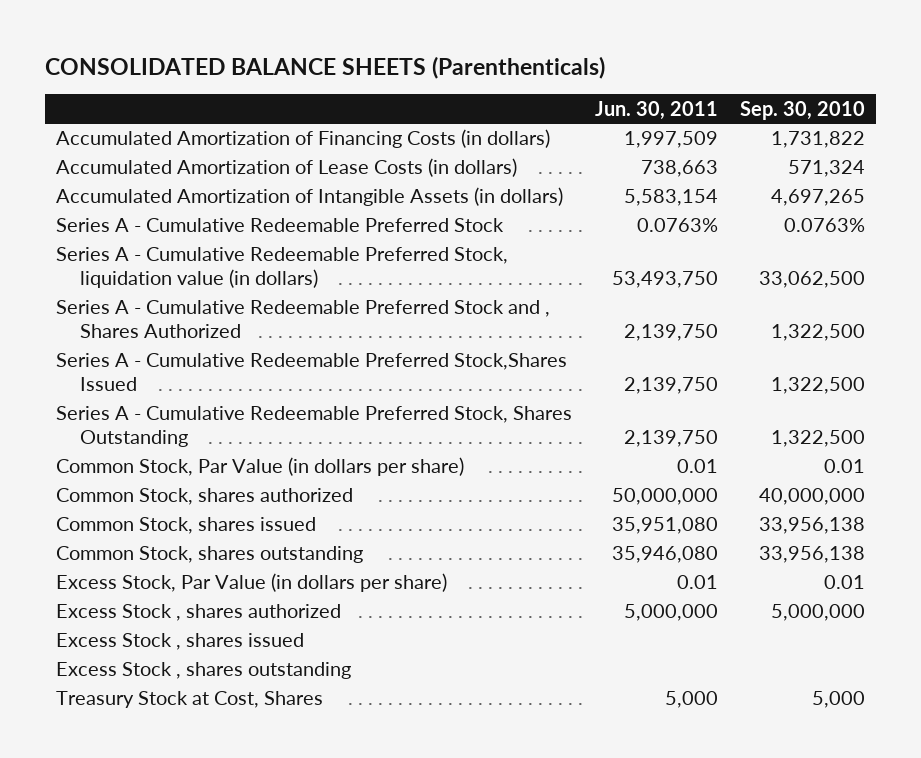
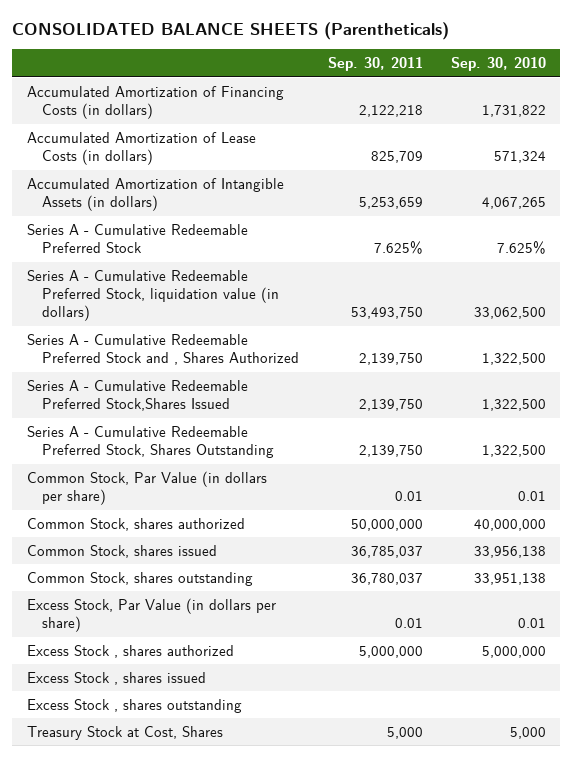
[44,55,605,79] CONSOLIDATED BALANCE SHEETS (Parenthenticals) -> [12,21,450,40] CONSOLIDATED BALANCE SHEETS (Parentheticals)
[594,100,718,120] Jun. 30, 2011 -> none
none -> [327,57,423,72] Sep. 30, 2011
[771,189,866,207] 4,697,265 -> [481,197,546,210] 4,067,265
[784,218,866,233] 0.0763% -> [496,241,546,255] 7.625%
[759,546,866,564] 33,956,138 -> [473,572,546,585] 33,951,138

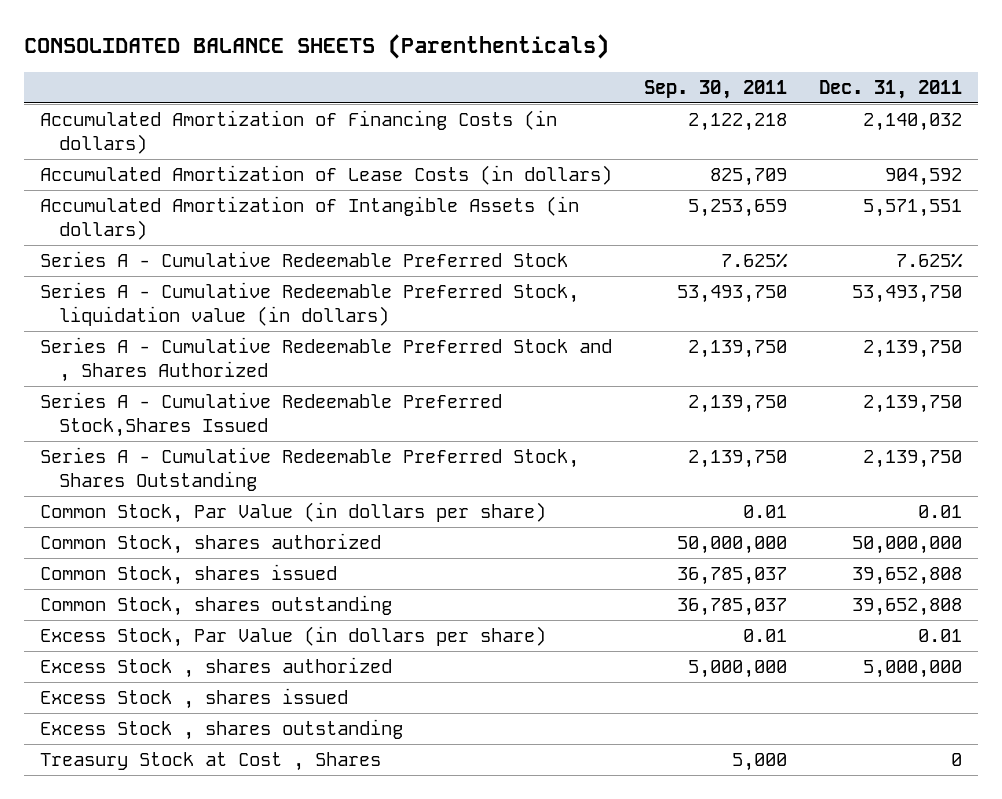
[12,21,450,40] CONSOLIDATED BALANCE SHEETS (Parentheticals) -> [24,34,610,60] CONSOLIDATED BALANCE SHEETS (Parenthenticals)
[450,57,546,72] Sep. 30, 2010 -> none
none -> [819,79,963,99] Dec. 31, 2011
[350,572,423,585] 36,780,037 -> [677,597,788,616] 36,785,037
[26,725,223,740] Treasury Stock at Cost, Shares -> [40,751,382,771] Treasury Stock at Cost , Shares

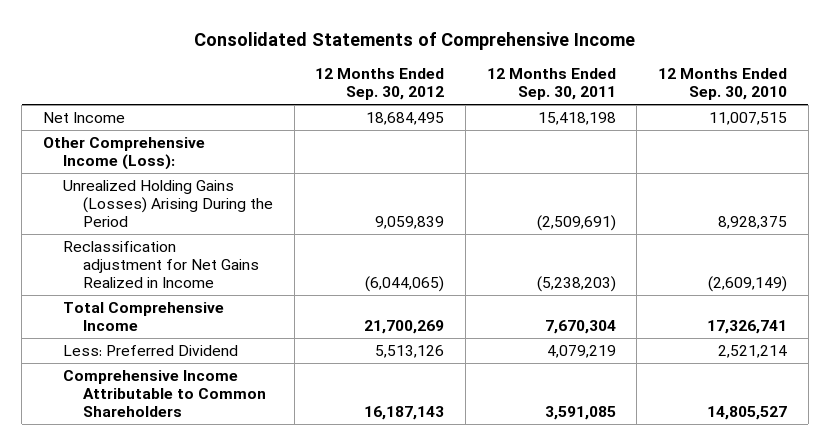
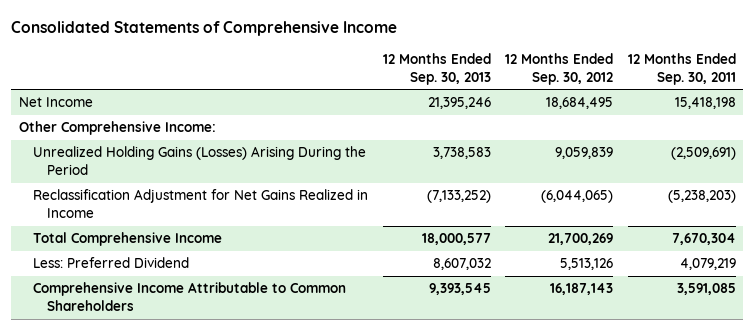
[657,68,787,101] 12 Months Ended Sep. 30, 2010 -> none
none -> [382,52,491,85] 12 Months Ended Sep. 30, 2013
[42,136,205,171] Other Comprehensive Income (Loss): -> [18,121,216,136] Other Comprehensive Income:
[62,240,260,289] Reclassification adjustment for Net Gains Realized in Income -> [32,189,368,219] Reclassification Adjustment for Net Gains Realized in Income

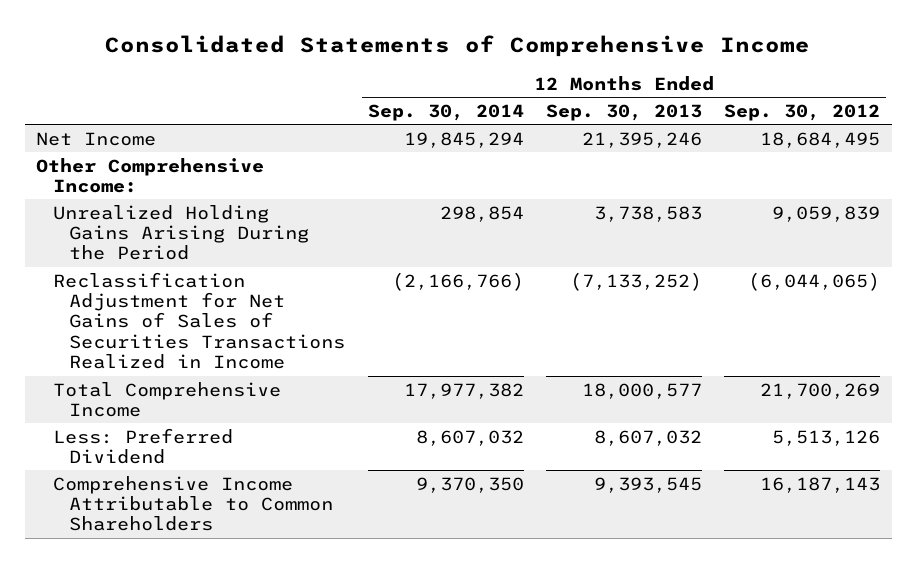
[627,52,736,85] 12 Months Ended Sep. 30, 2011 -> none
none -> [367,103,524,121] Sep. 30, 2014
[32,146,366,176] Unrealized Holding Gains (Losses) Arising During the Period -> [52,204,310,261] Unrealized Holding Gains Arising During the Period
[32,189,368,219] Reclassification Adjustment for Net Gains Realized in Income -> [52,271,346,370] Reclassification Adjustment for Net Gains of Sales of Securities Transactions Realized in Income

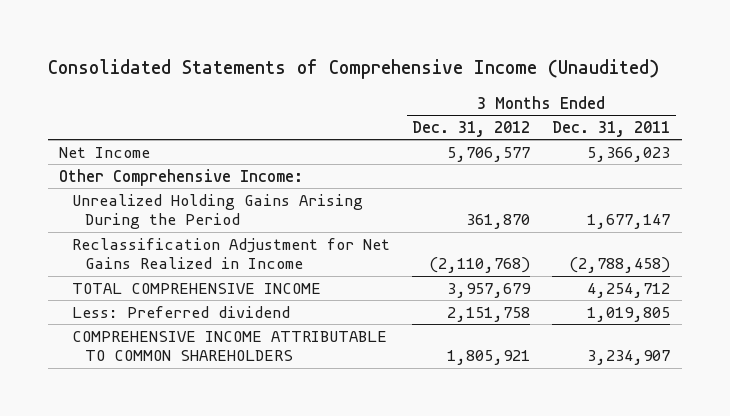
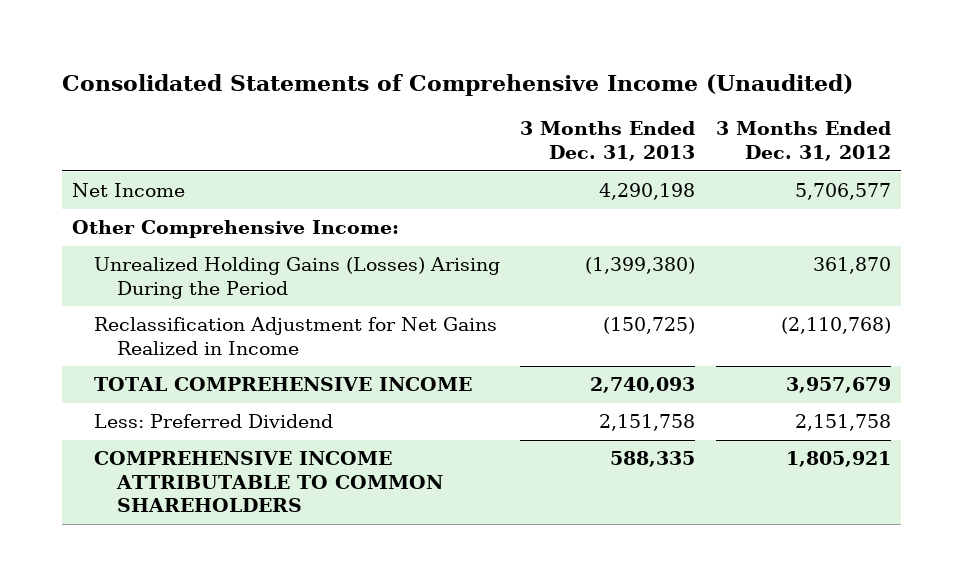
[552,121,671,138] Dec. 31, 2011 -> none
none -> [520,121,696,161] 3 Months Ended Dec. 31, 2013
[72,193,364,230] Unrealized Holding Gains Arising During the Period -> [94,257,501,299] Unrealized Holding Gains (Losses) Arising During the Period
[72,305,291,318] Less: Preferred dividend -> [94,414,334,429] Less: Preferred Dividend

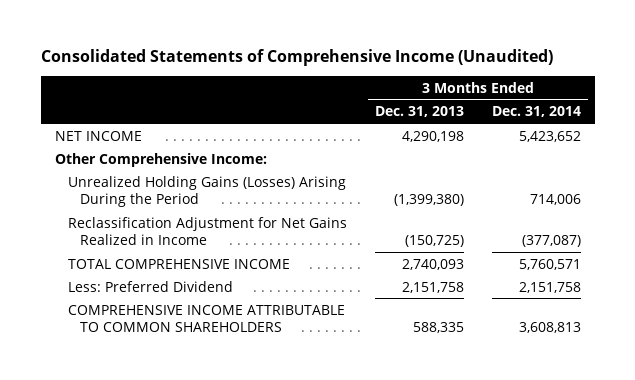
[715,121,891,161] 3 Months Ended Dec. 31, 2012 -> none
none -> [491,106,581,118] Dec. 31, 2014
[72,183,186,198] Net Income -> [54,130,142,141] NET INCOME

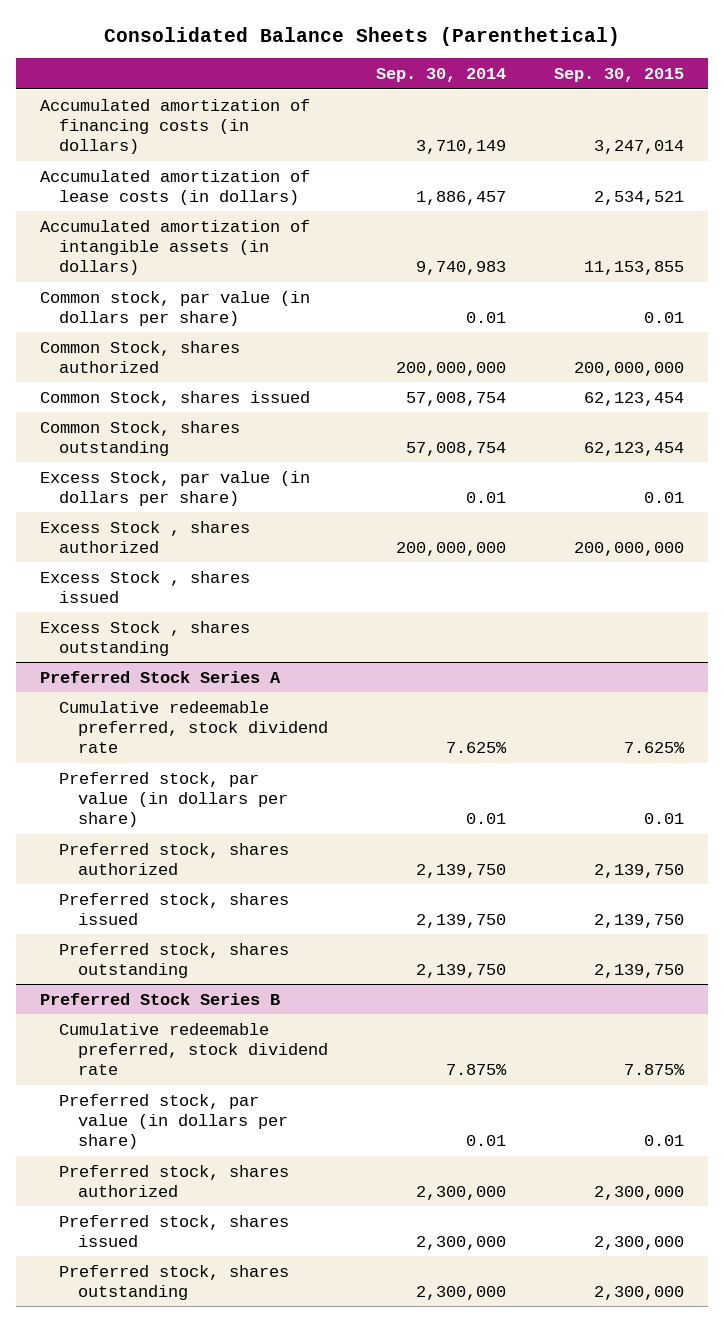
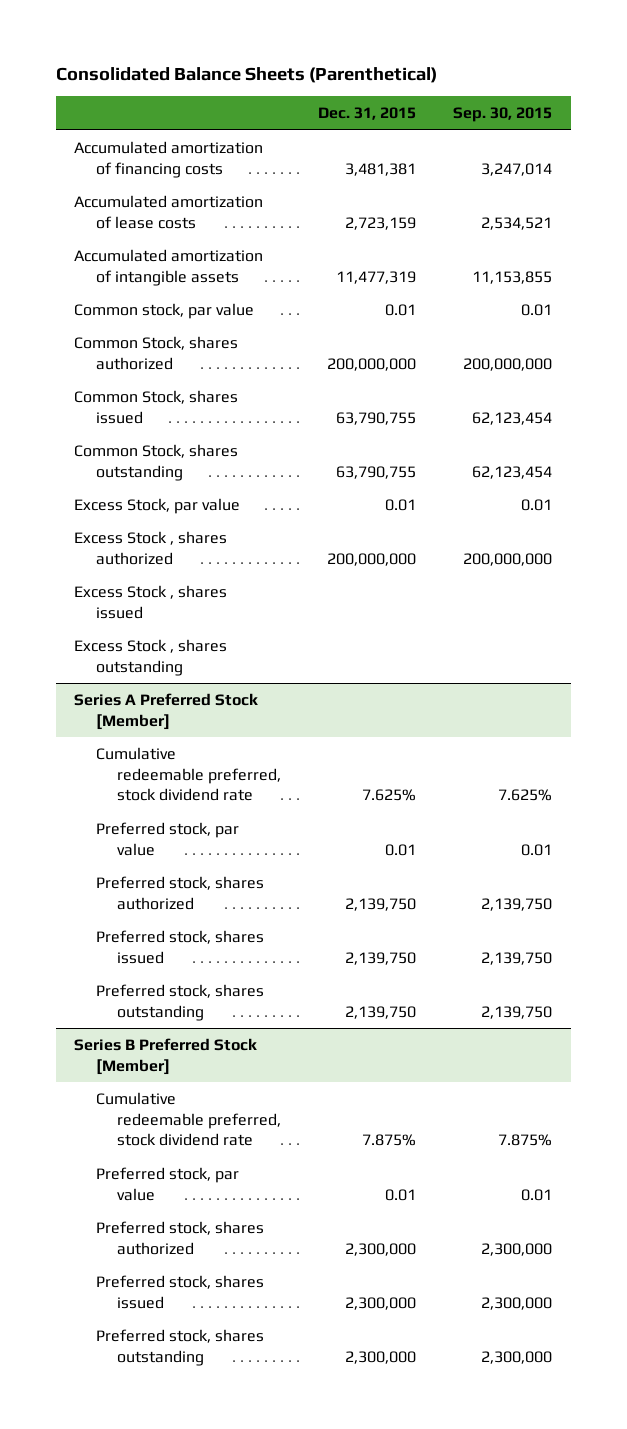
[376,68,507,83] Sep. 30, 2014 -> none
none -> [318,107,417,121] Dec. 31, 2015
[39,98,310,155] Accumulated amortization of financing costs (in dollars) -> [74,140,264,178] Accumulated amortization of financing costs
[39,169,310,205] Accumulated amortization of lease costs (in dollars) -> [74,194,264,229] Accumulated amortization of lease costs
[39,219,310,276] Accumulated amortization of intangible assets (in dollars) -> [74,248,264,286] Accumulated amortization of intangible assets
[39,290,310,326] Common stock, par value (in dollars per share) -> [74,302,255,319] Common stock, par value
[39,470,310,506] Excess Stock, par value (in dollars per share) -> [74,497,241,514] Excess Stock, par value
[39,670,281,683] Preferred Stock Series A -> [74,692,259,730] Series A Preferred Stock [Member]
[58,771,288,828] Preferred stock, par value (in dollars per share) -> [95,821,239,856] Preferred stock, par value
[39,992,280,1005] Preferred Stock Series B -> [74,1037,258,1075] Series B Preferred Stock [Member]
[58,1093,288,1150] Preferred stock, par value (in dollars per share) -> [95,1166,239,1201] Preferred stock, par value

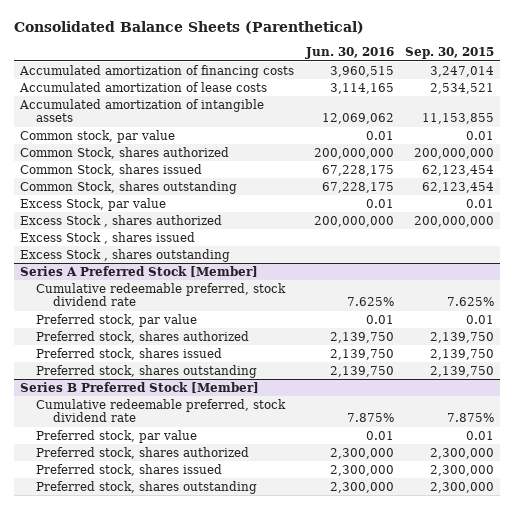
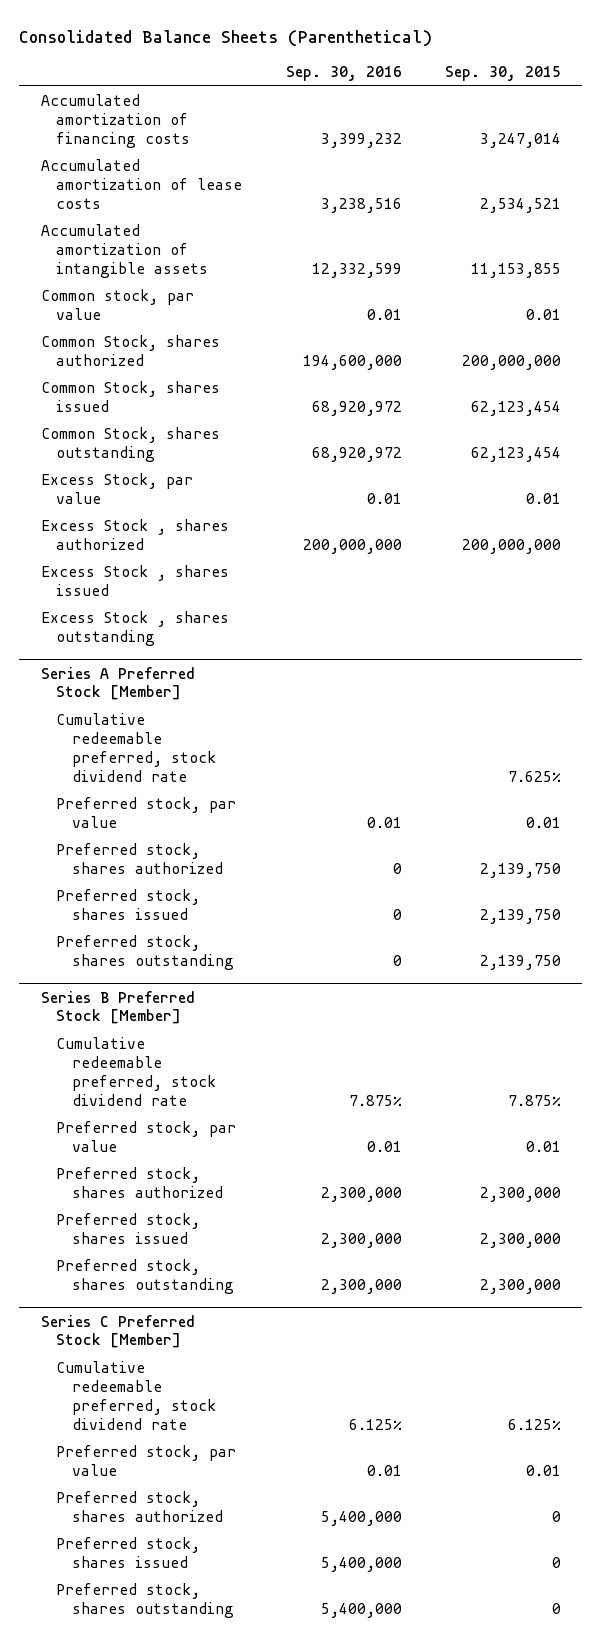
[304,47,394,60] Jun. 30, 2016 -> none
none -> [285,66,402,82] Sep. 30, 2016
none -> [40,1314,195,1349] Series C Preferred Stock [Member]
none -> [56,1361,216,1430] Cumulative redeemable preferred, stock dividend rate
none -> [56,1445,237,1476] Preferred stock, par value
none -> [56,1491,223,1522] Preferred stock, shares authorized
none -> [56,1537,201,1568] Preferred stock, shares issued
none -> [56,1583,234,1618] Preferred stock, shares outstanding

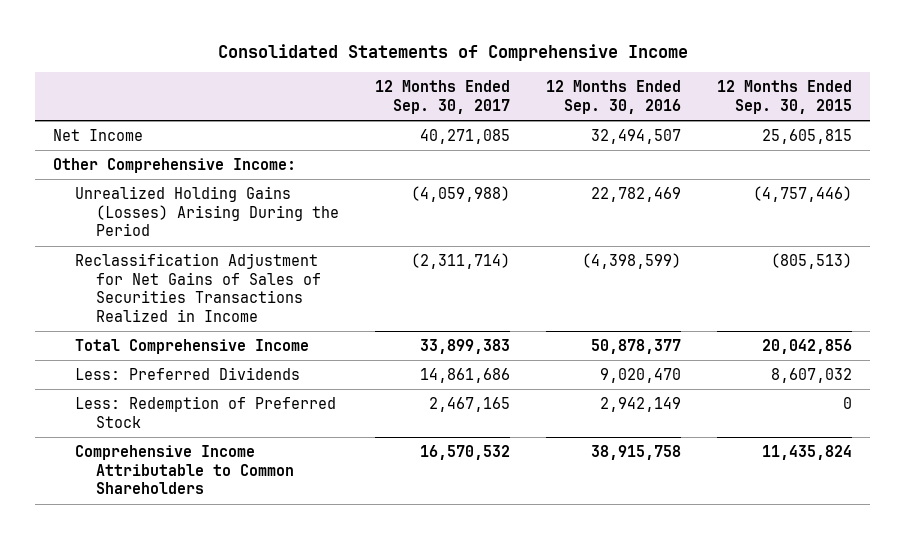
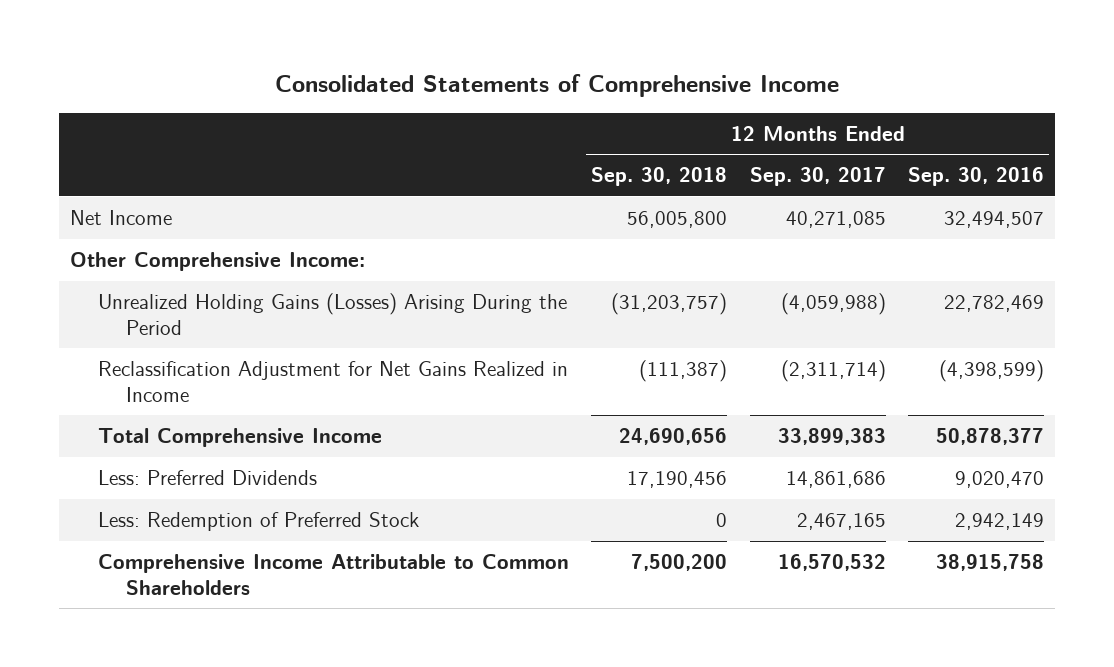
[716,80,852,114] 12 Months Ended Sep. 30, 2015 -> none
none -> [591,167,728,187] Sep. 30, 2018
[74,252,322,322] Reclassification Adjustment for Net Gains of Sales of Securities Transactions Realized in Income -> [98,361,569,402] Reclassification Adjustment for Net Gains Realized in Income

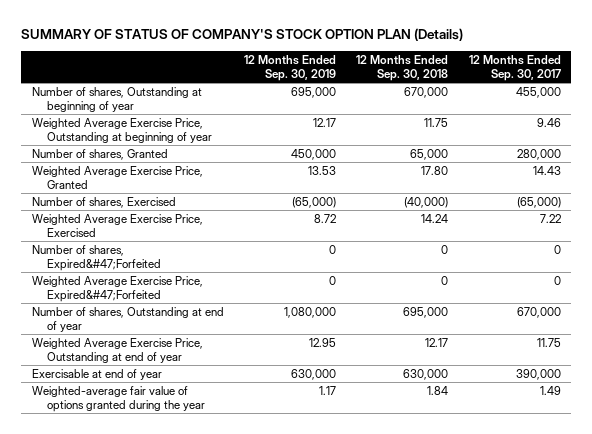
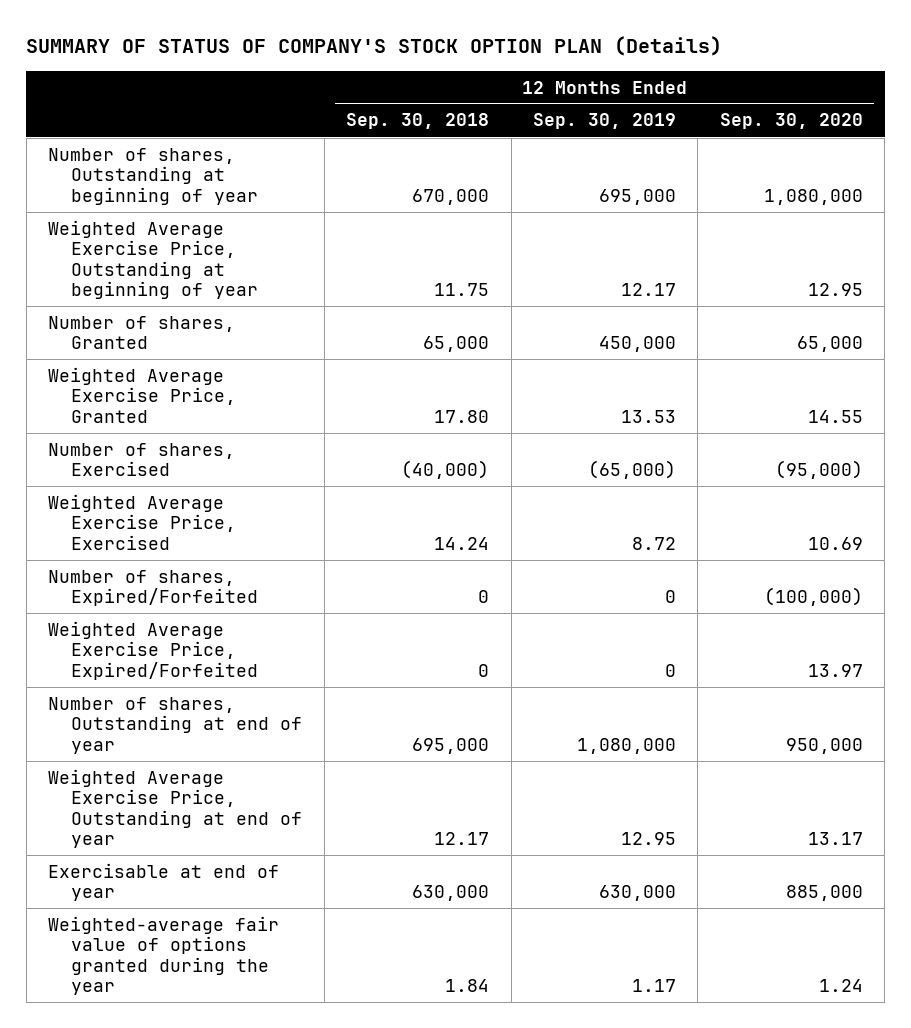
[468,54,561,81] 12 Months Ended Sep. 30, 2017 -> none
none -> [719,113,863,130] Sep. 30, 2020
[31,244,162,271] Number of shares, Expired&#47;Forfeited -> [47,569,259,607] Number of shares, Expired/Forfeited
[31,275,203,302] Weighted Average Exercise Price, Expired&#47;Forfeited -> [47,620,259,680] Weighted Average Exercise Price, Expired/Forfeited

